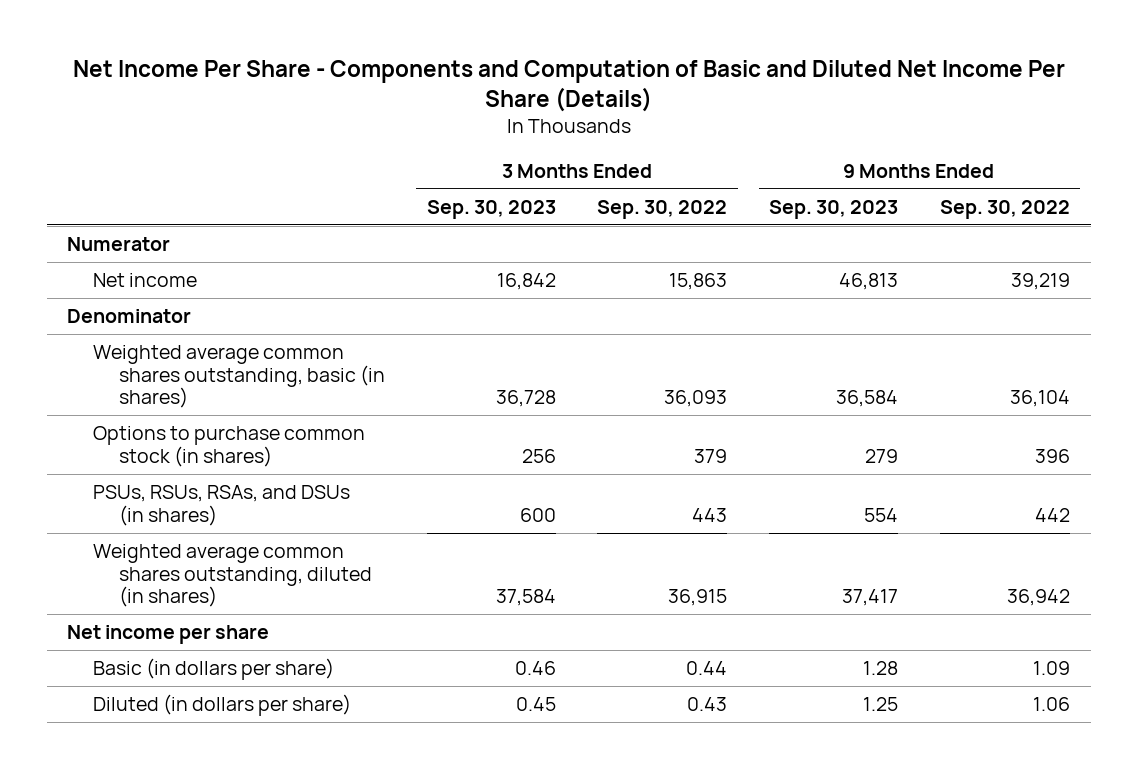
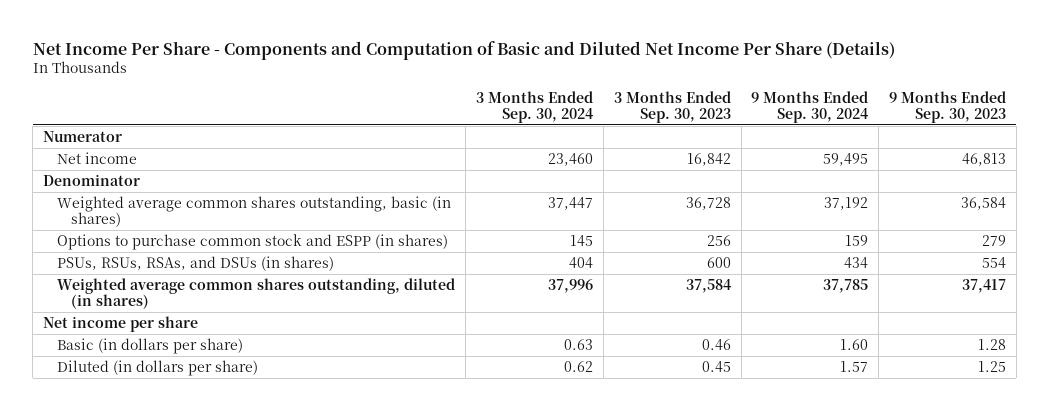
[597,199,728,219] Sep. 30, 2022 -> none
[939,199,1070,219] Sep. 30, 2022 -> none
none -> [475,91,593,124] 3 Months Ended Sep. 30, 2024
none -> [751,91,869,124] 9 Months Ended Sep. 30, 2024
[93,426,366,467] Options to purchase common stock (in shares) -> [57,233,449,250] Options to purchase common stock and ESPP (in shares)

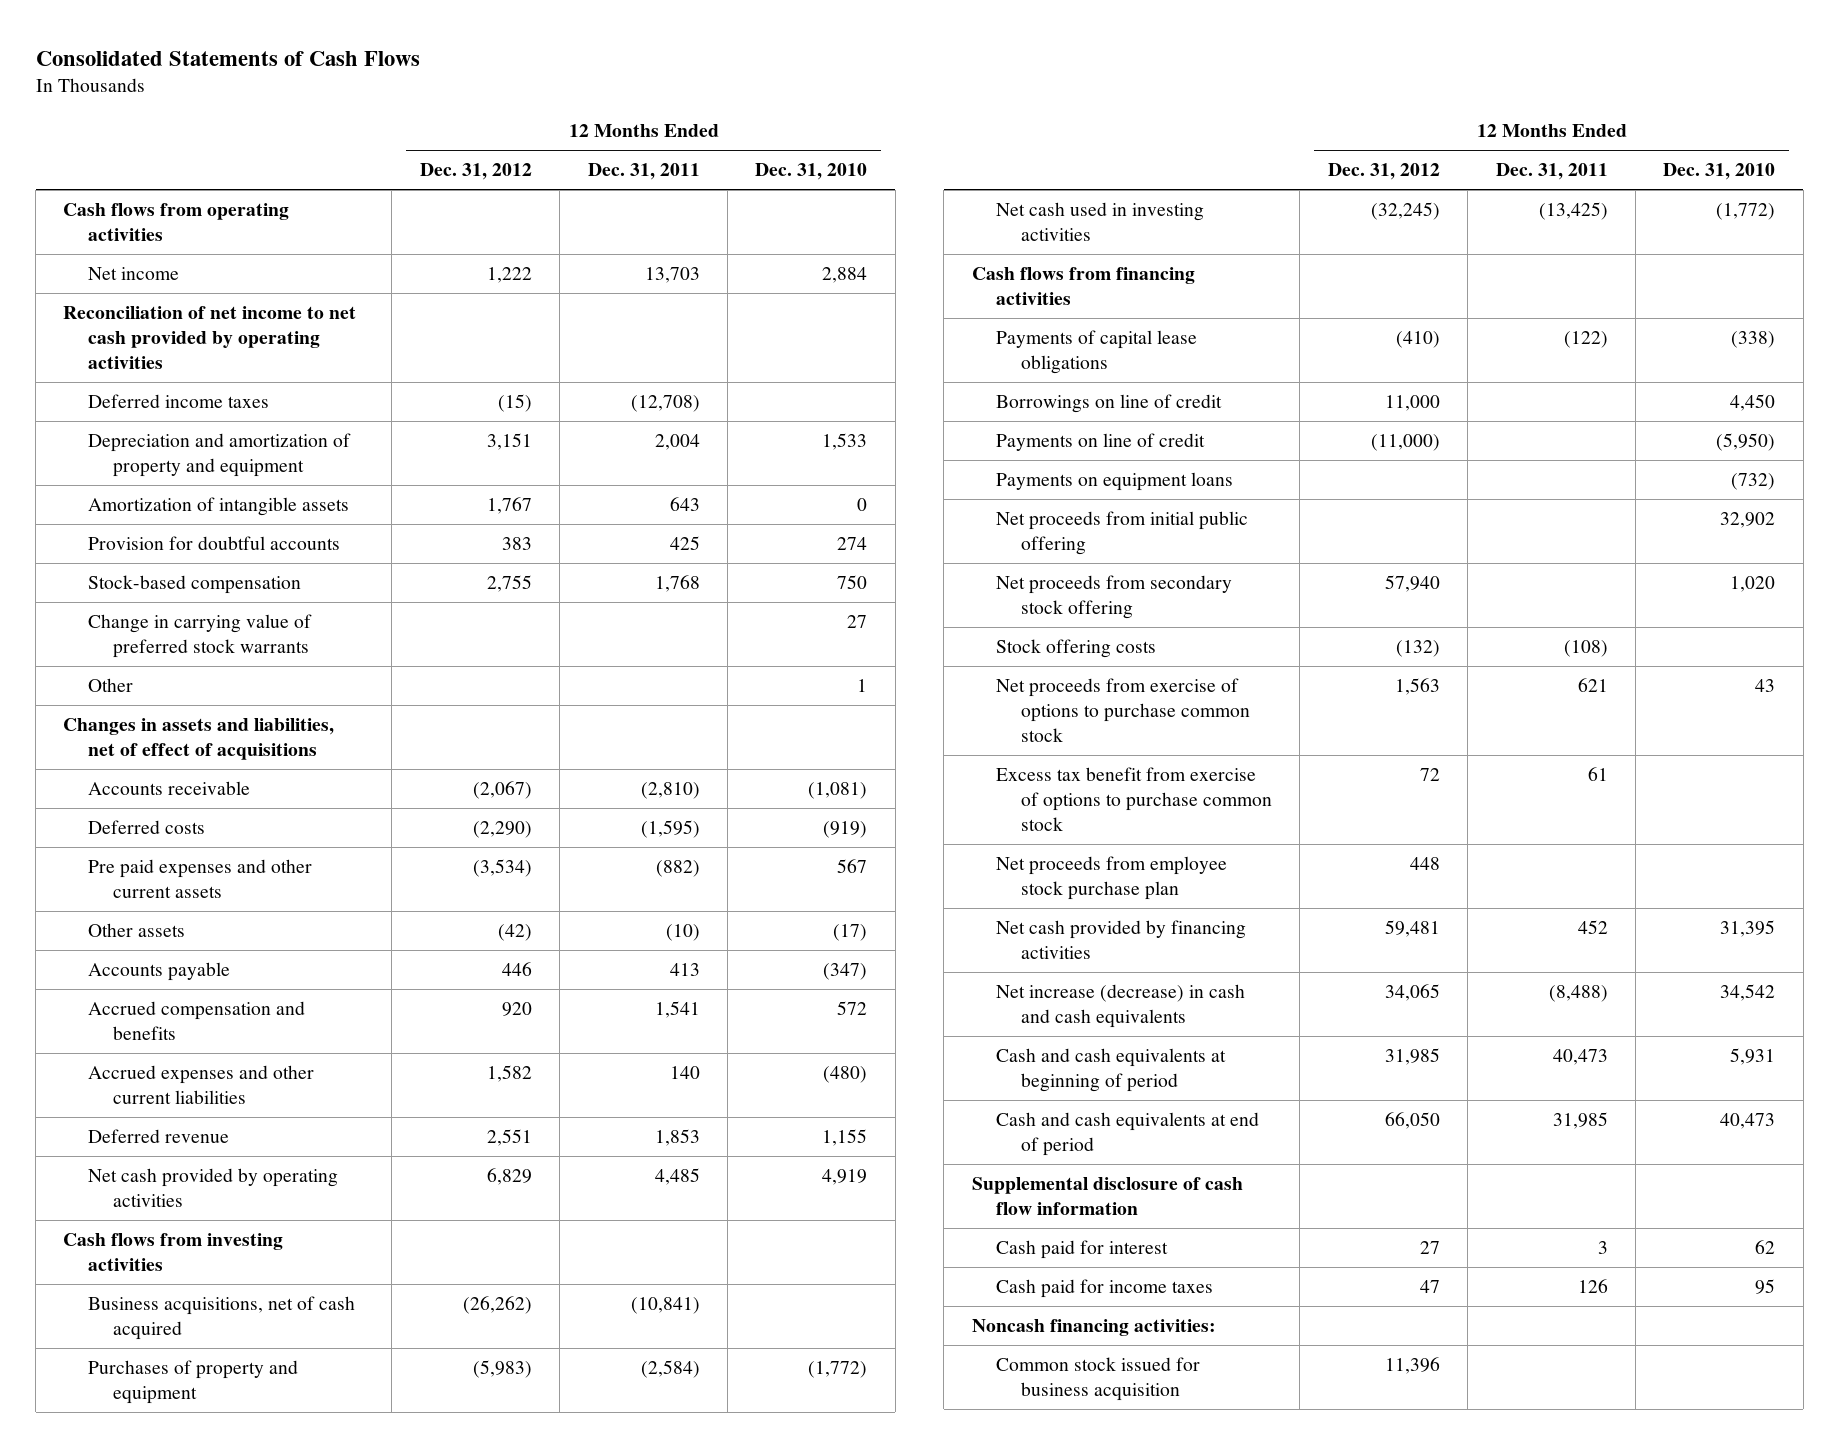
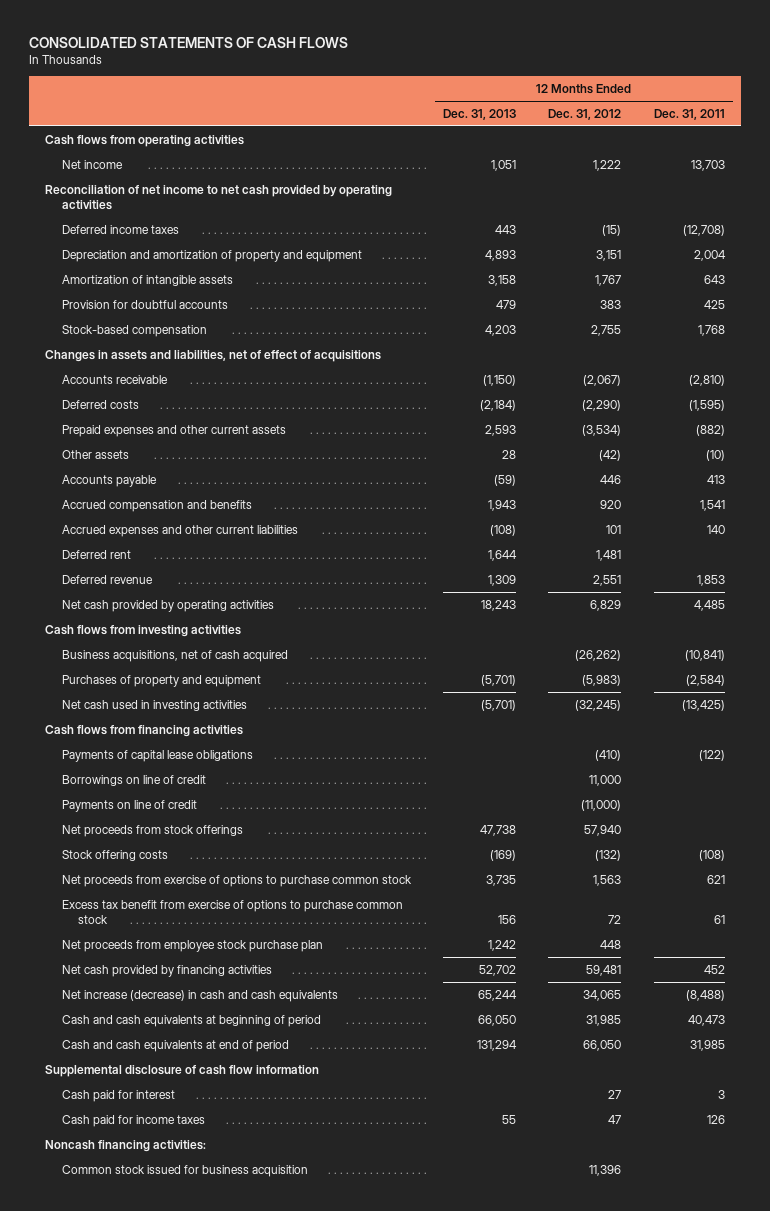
[35,50,420,66] Consolidated Statements of Cash Flows -> [28,36,348,48] CONSOLIDATED STATEMENTS OF CASH FLOWS
[755,163,868,181] Dec. 31, 2010 -> none
none -> [442,108,516,120] Dec. 31, 2013
[88,613,313,659] Change in carrying value of preferred stock warrants -> none
[88,677,134,692] Other -> none
[88,858,313,899] Pre paid expenses and other current assets -> [61,424,286,437] Prepaid expenses and other current assets
[486,1064,532,1082] 1,582 -> [606,524,622,534] 101
none -> [61,549,131,559] Deferred rent
[996,471,1234,491] Payments on equipment loans -> none
[996,510,1249,556] Net proceeds from initial public offering -> none
[996,574,1233,620] Net proceeds from secondary stock offering -> [61,824,243,837] Net proceeds from stock offerings

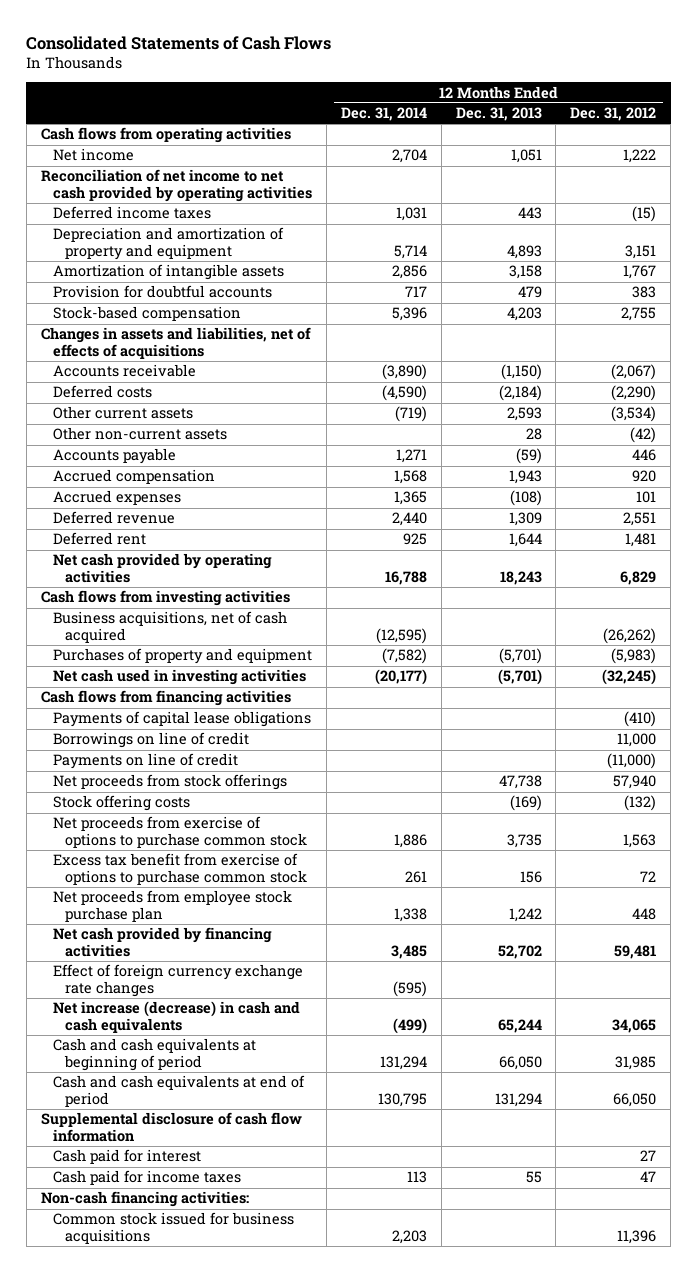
[28,36,348,48] CONSOLIDATED STATEMENTS OF CASH FLOWS -> [26,35,332,50] Consolidated Statements of Cash Flows
[653,108,725,120] Dec. 31, 2011 -> none
none -> [340,107,427,122] Dec. 31, 2014
[45,349,382,362] Changes in assets and liabilities, net of effect of acquisitions -> [40,327,311,360] Changes in assets and liabilities, net of effects of acquisitions
[61,424,286,437] Prepaid expenses and other current assets -> [52,406,193,420] Other current assets
[61,449,129,459] Other assets -> [52,427,227,441] Other non-current assets
[61,499,252,512] Accrued compensation and benefits -> [52,469,215,485] Accrued compensation
[61,524,298,537] Accrued expenses and other current liabilities -> [52,490,181,506] Accrued expenses
[61,549,131,559] Deferred rent -> [52,532,146,546] Deferred rent
none -> [52,964,303,998] Effect of foreign currency exchange rate changes
[45,1139,207,1152] Noncash financing activities: -> [40,1191,249,1208] Non-cash financing activities:
[61,1164,308,1177] Common stock issued for business acquisition -> [52,1212,294,1245] Common stock issued for business acquisitions

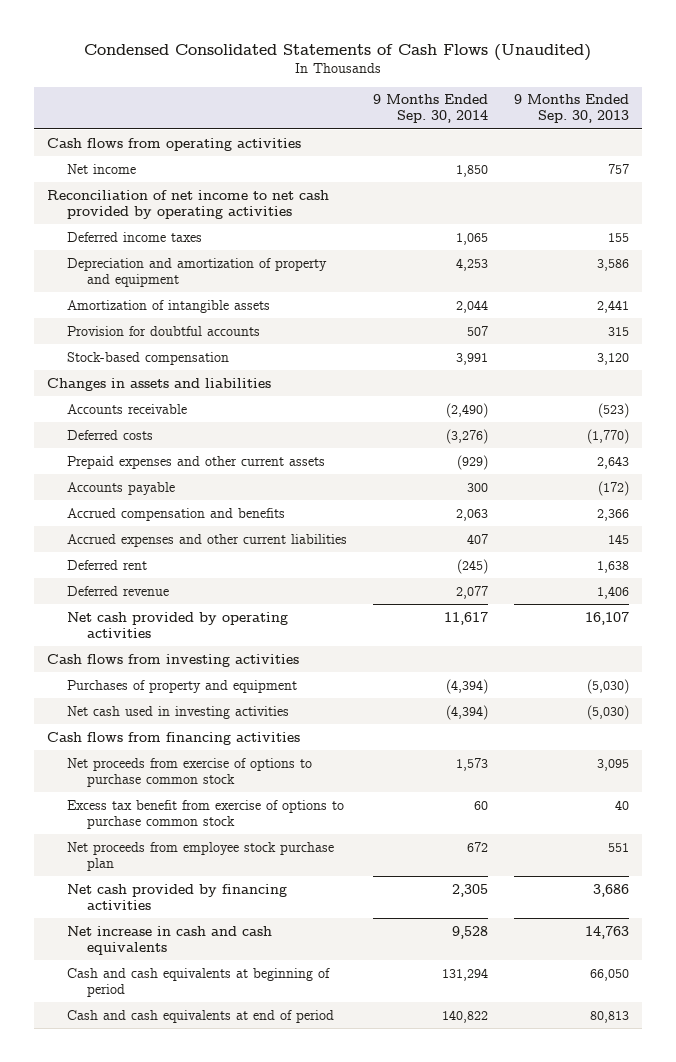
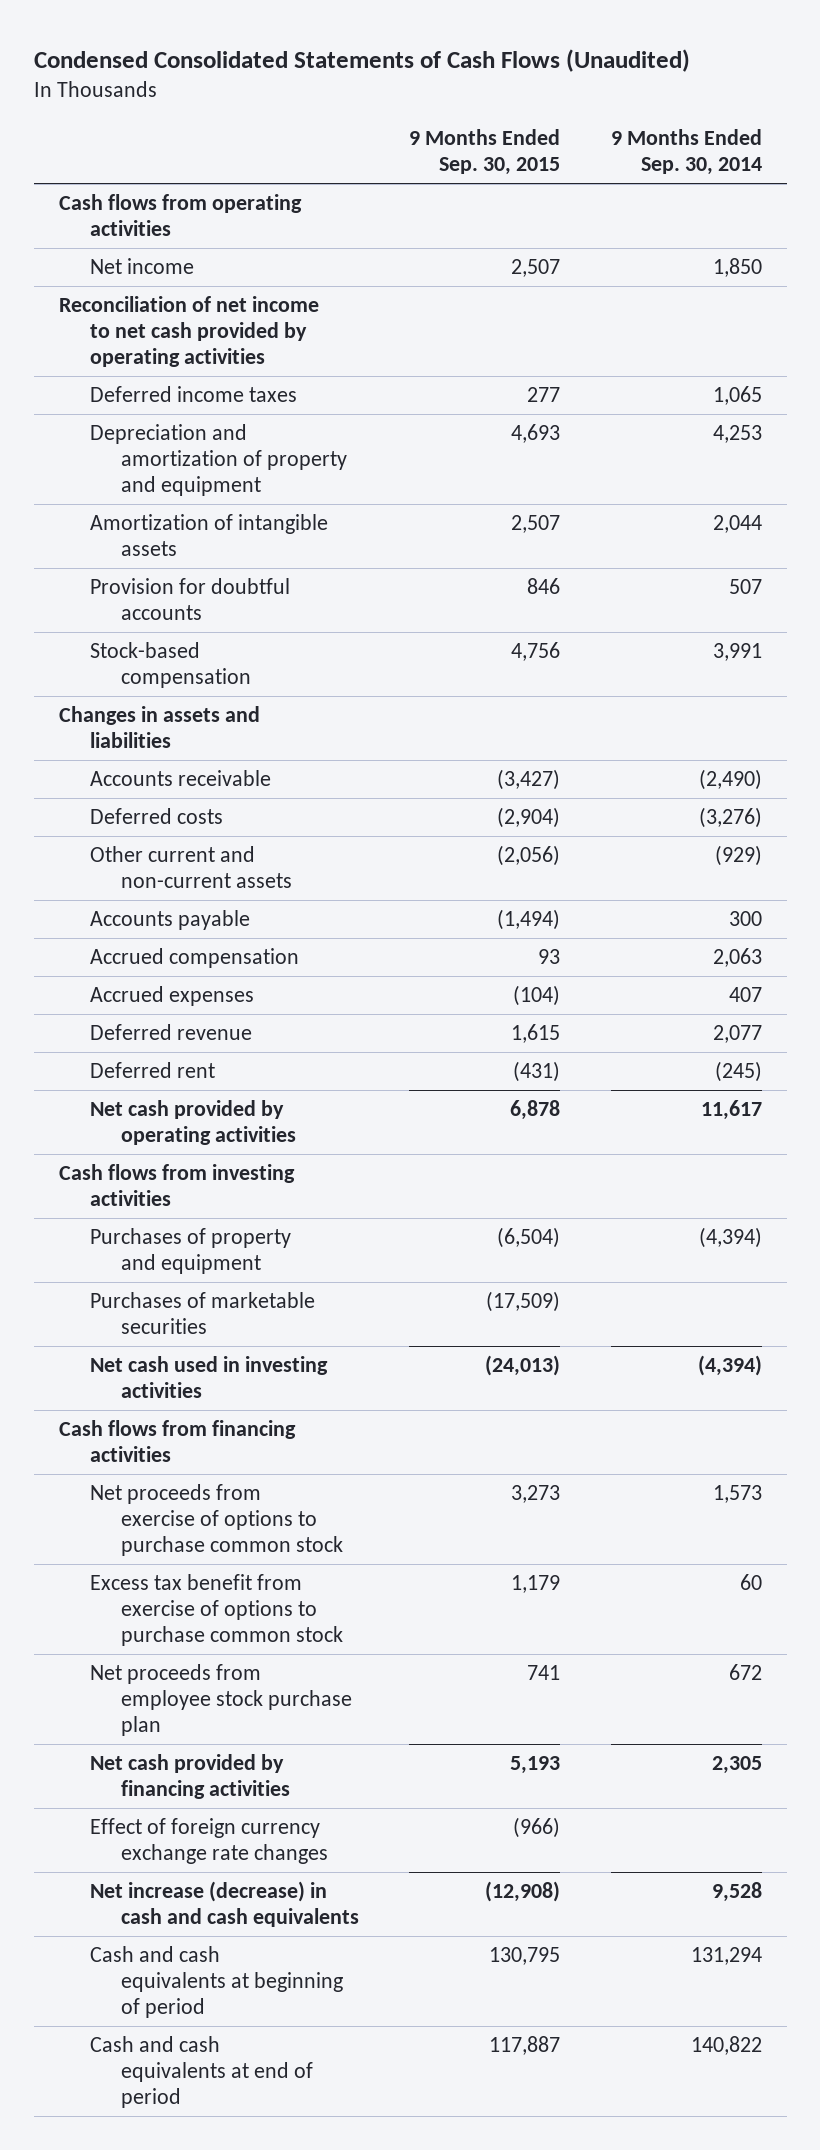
[514,94,630,124] 9 Months Ended Sep. 30, 2013 -> none
none -> [409,129,561,176] 9 Months Ended Sep. 30, 2015
[66,455,325,469] Prepaid expenses and other current assets -> [89,846,293,889] Other current and non-current assets
[66,507,285,521] Accrued compensation and benefits -> [89,948,299,969] Accrued compensation
[66,533,347,547] Accrued expenses and other current liabilities -> [89,986,254,1007] Accrued expenses
[66,559,147,570] Deferred rent -> [89,1062,215,1079] Deferred rent
none -> [89,1292,315,1335] Purchases of marketable securities
none -> [89,1818,329,1865] Effect of foreign currency exchange rate changes
[66,925,272,955] Net increase in cash and cash equivalents -> [89,1881,360,1928] Net increase (decrease) in cash and cash equivalents

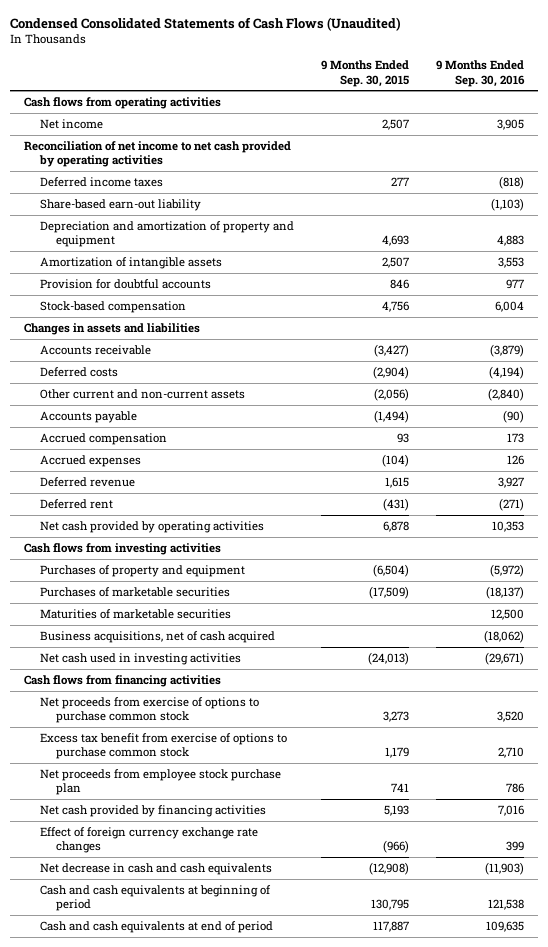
[610,129,762,176] 9 Months Ended Sep. 30, 2014 -> none
none -> [436,60,526,87] 9 Months Ended Sep. 30, 2016
none -> [39,199,201,212] Share-based earn-out liability
none -> [39,609,231,620] Maturities of marketable securities
none -> [39,631,275,644] Business acquisitions, net of cash acquired
[89,1881,360,1928] Net increase (decrease) in cash and cash equivalents -> [39,863,272,876] Net decrease in cash and cash equivalents

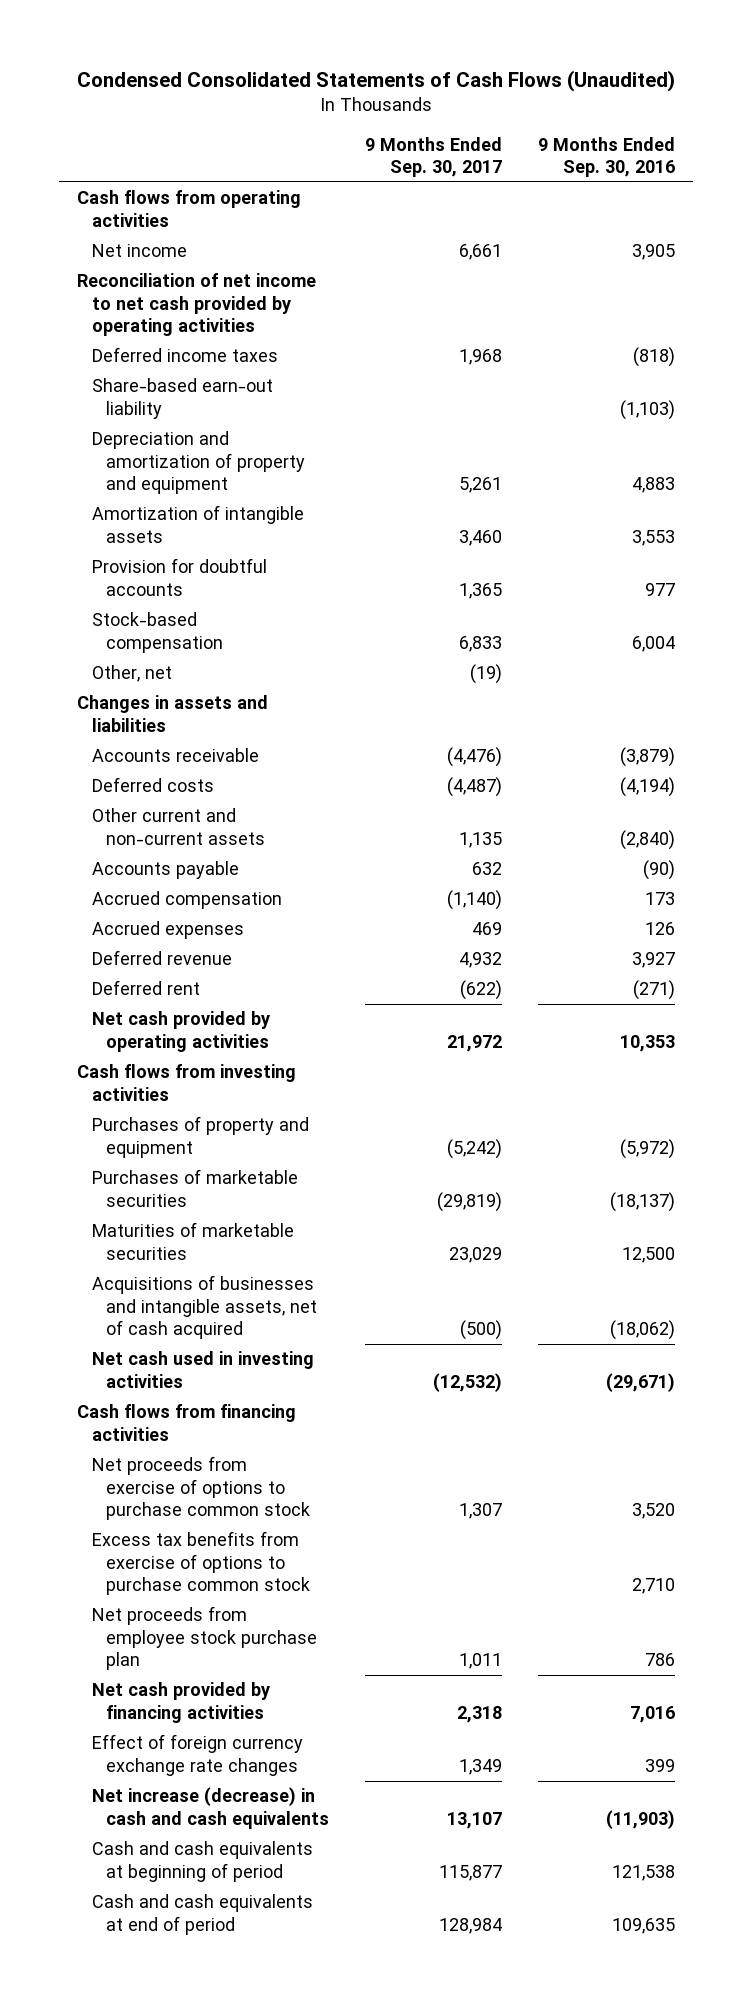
[321,60,410,87] 9 Months Ended Sep. 30, 2015 -> none
none -> [364,136,502,178] 9 Months Ended Sep. 30, 2017
none -> [91,665,172,683] Other, net
[39,631,275,644] Business acquisitions, net of cash acquired -> [91,1275,317,1340] Acquisitions of businesses and intangible assets, net of cash acquired
[39,733,287,760] Excess tax benefit from exercise of options to purchase common stock -> [91,1531,310,1596] Excess tax benefits from exercise of options to purchase common stock
[39,863,272,876] Net decrease in cash and cash equivalents -> [91,1787,329,1829] Net increase (decrease) in cash and cash equivalents

